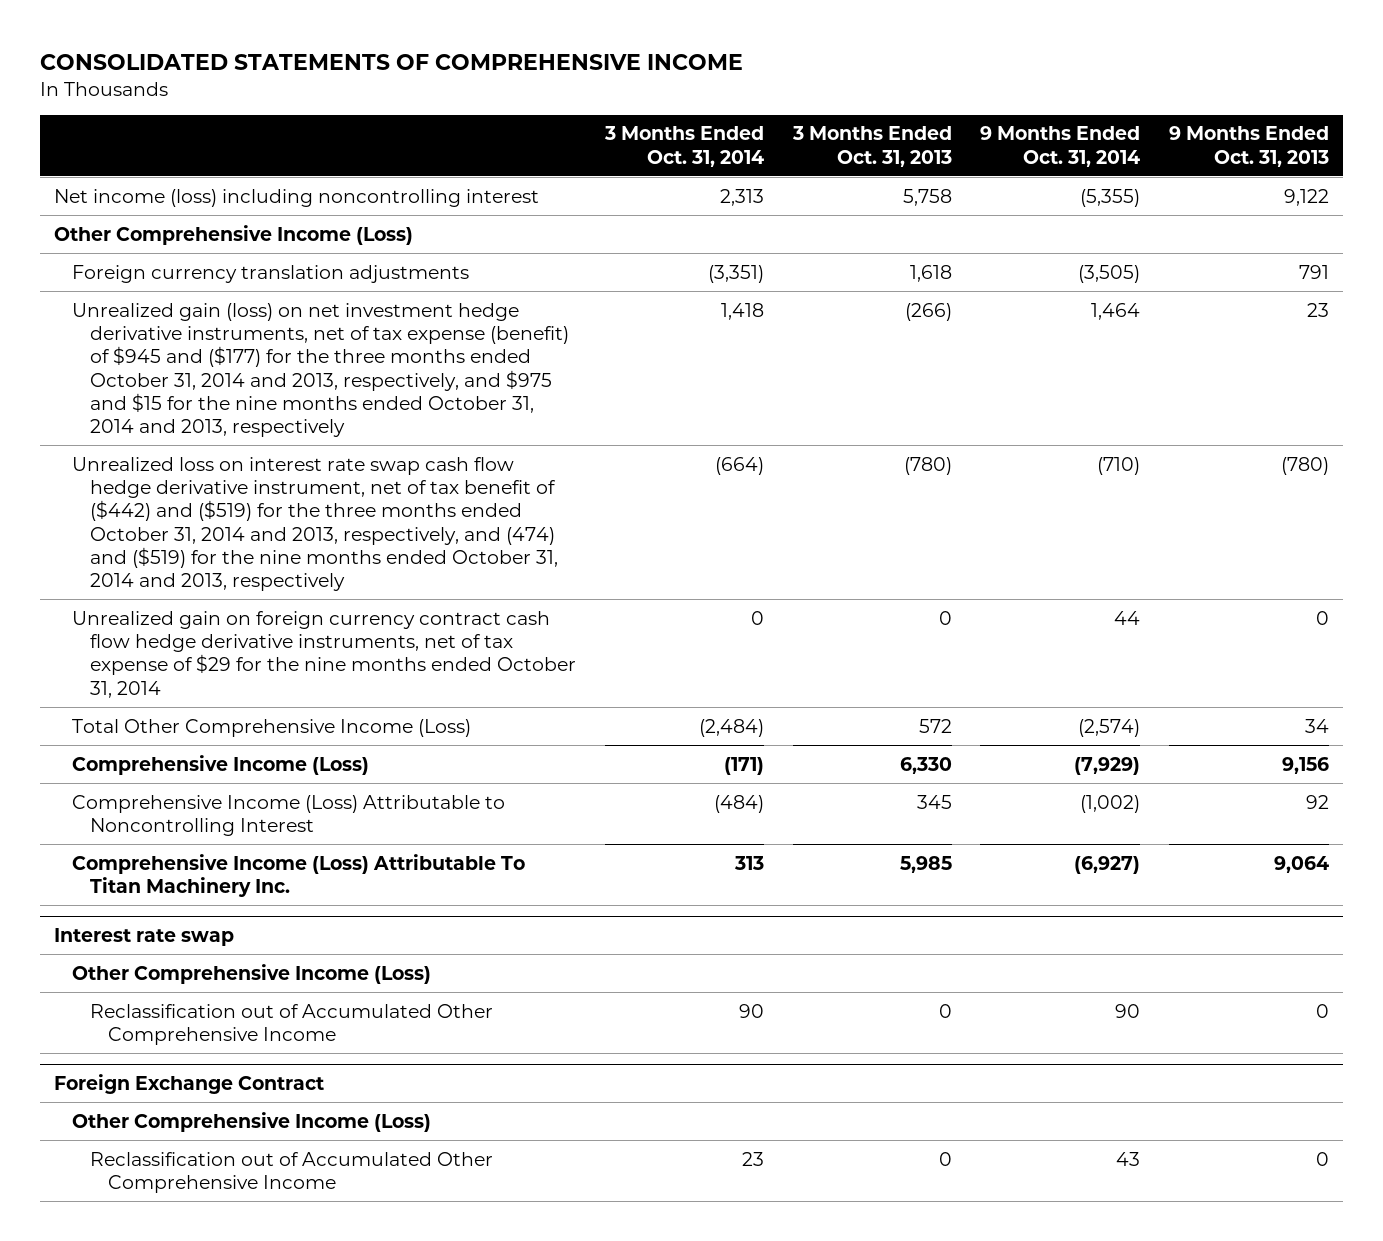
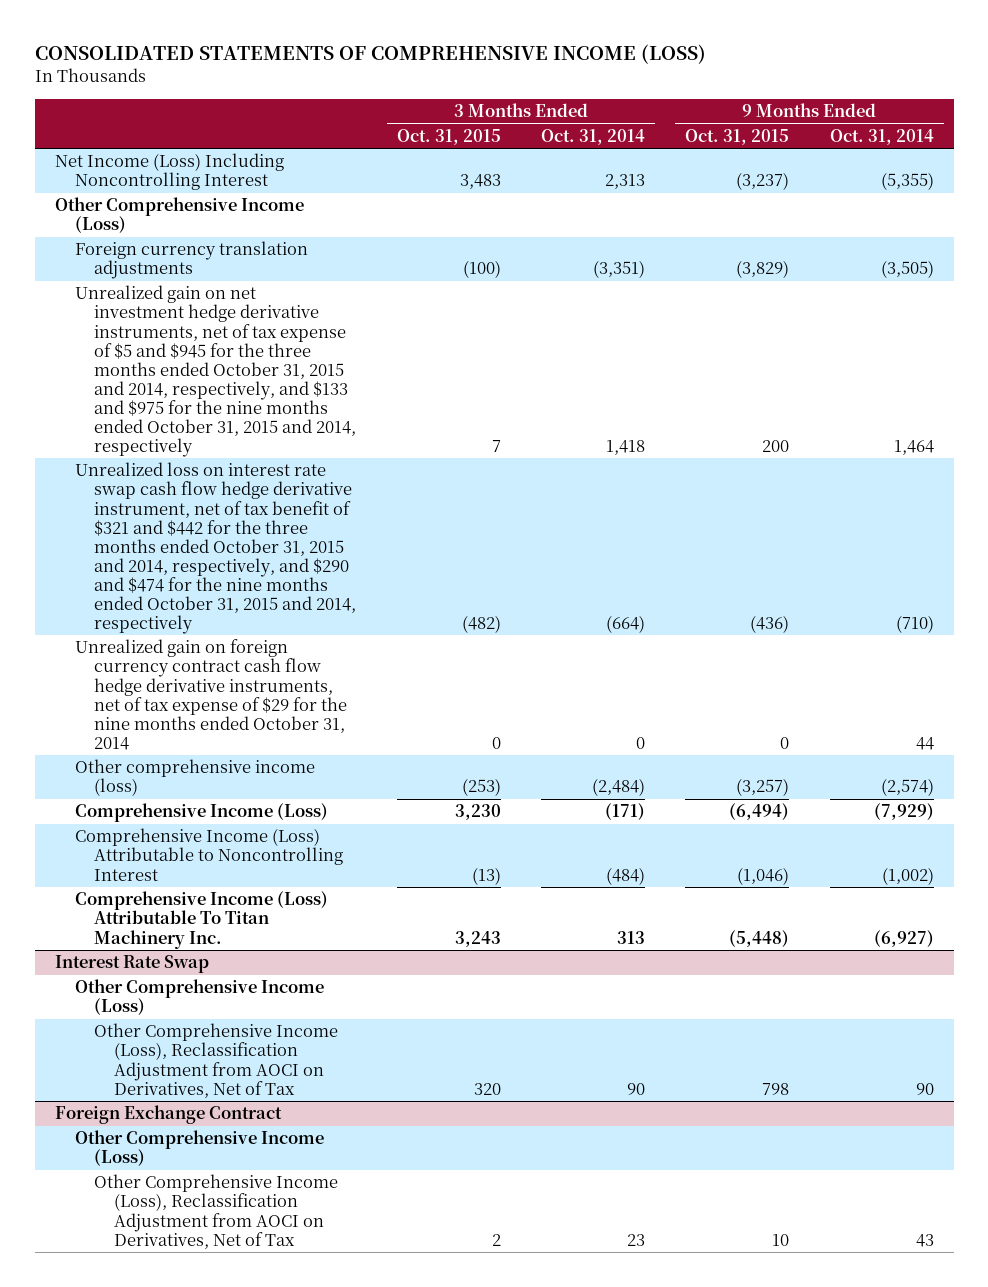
[39,53,743,70] CONSOLIDATED STATEMENTS OF COMPREHENSIVE INCOME -> [34,44,706,65] CONSOLIDATED STATEMENTS OF COMPREHENSIVE INCOME (LOSS)
[791,126,952,167] 3 Months Ended Oct. 31, 2013 -> none
[1168,126,1329,167] 9 Months Ended Oct. 31, 2013 -> none
none -> [396,128,501,145] Oct. 31, 2015
none -> [685,128,790,145] Oct. 31, 2015
[54,188,540,207] Net income (loss) including noncontrolling interest -> [54,153,284,191] Net Income (Loss) Including Noncontrolling Interest
[72,302,570,438] Unrealized gain (loss) on net investment hedge derivative instruments, net of tax expense (benefit) of $945 and ($177) for the three months ended October 31, 2014 and 2013, respectively, and $975 and $15 for the nine months ended October 31, 2014 and 2013, respectively -> [74,285,357,458] Unrealized gain on net investment hedge derivative instruments, net of tax expense of $5 and $945 for the three months ended October 31, 2015 and 2014, respectively, and $133 and $975 for the nine months ended October 31, 2015 and 2014, respectively
[72,456,559,592] Unrealized loss on interest rate swap cash flow hedge derivative instrument, net of tax benefit of ($442) and ($519) for the three months ended October 31, 2014 and 2013, respectively, and (474) and ($519) for the nine months ended October 31, 2014 and 2013, respectively -> [74,462,357,635] Unrealized loss on interest rate swap cash flow hedge derivative instrument, net of tax benefit of $321 and $442 for the three months ended October 31, 2015 and 2014, respectively, and $290 and $474 for the nine months ended October 31, 2015 and 2014, respectively
[72,718,472,737] Total Other Comprehensive Income (Loss) -> [74,759,315,797] Other comprehensive income (loss)
[54,928,235,947] Interest rate swap -> [54,955,209,974] Interest Rate Swap
[90,1003,494,1045] Reclassification out of Accumulated Other Comprehensive Income -> [94,1023,339,1098] Other Comprehensive Income (Loss), Reclassification Adjustment from AOCI on Derivatives, Net of Tax
[90,1151,494,1193] Reclassification out of Accumulated Other Comprehensive Income -> [94,1174,339,1249] Other Comprehensive Income (Loss), Reclassification Adjustment from AOCI on Derivatives, Net of Tax

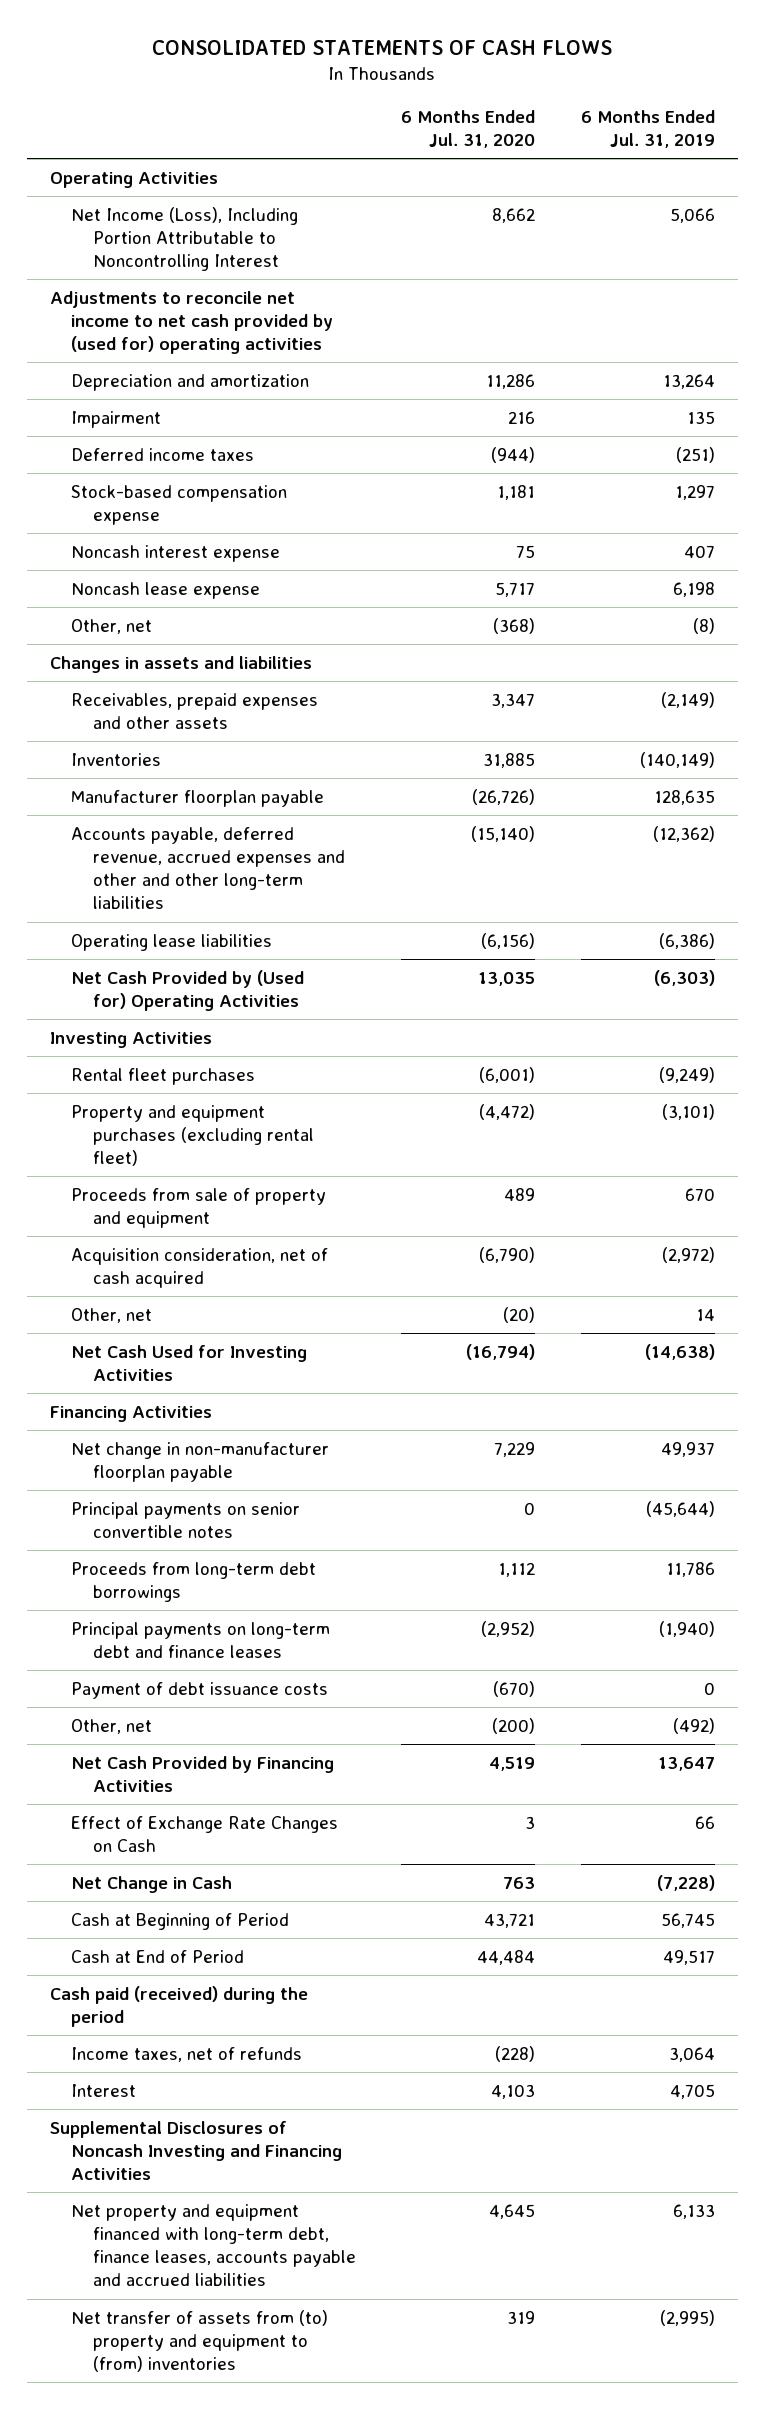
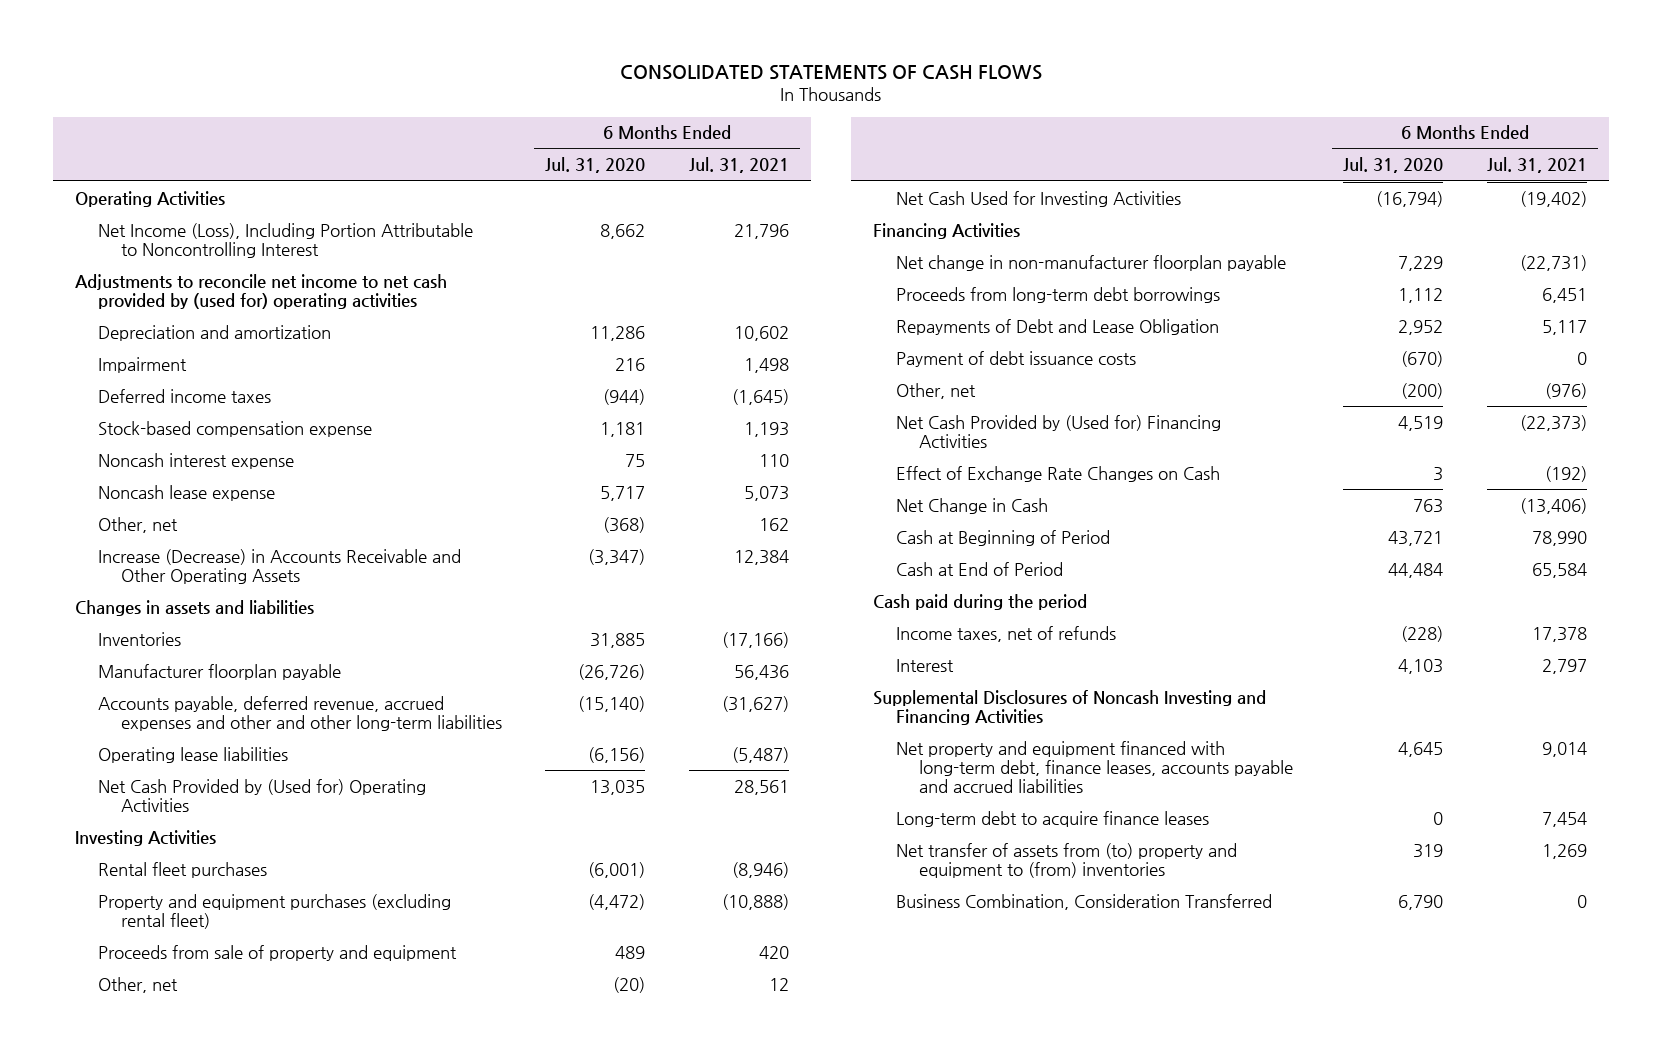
[580,109,715,148] 6 Months Ended Jul. 31, 2019 -> none
none -> [688,157,789,174] Jul. 31, 2021
none -> [97,548,461,584] Increase (Decrease) in Accounts Receivable and Other Operating Assets
[71,692,319,729] Receivables, prepaid expenses and other assets -> none
[71,1247,329,1288] Acquisition consideration, net of cash acquired -> none
[71,1501,301,1538] Principal payments on senior convertible notes -> none
[71,1621,331,1658] Principal payments on long-term debt and finance leases -> none
none -> [895,318,1219,335] Repayments of Debt and Lease Obligation
[71,1755,335,1792] Net Cash Provided by Financing Activities -> [895,414,1221,448] Net Cash Provided by (Used for) Financing Activities
[49,1985,308,2027] Cash paid (received) during the period -> [873,593,1088,610] Cash paid during the period
none -> [895,810,1209,827] Long-term debt to acquire finance leases
none -> [895,893,1272,910] Business Combination, Consideration Transferred

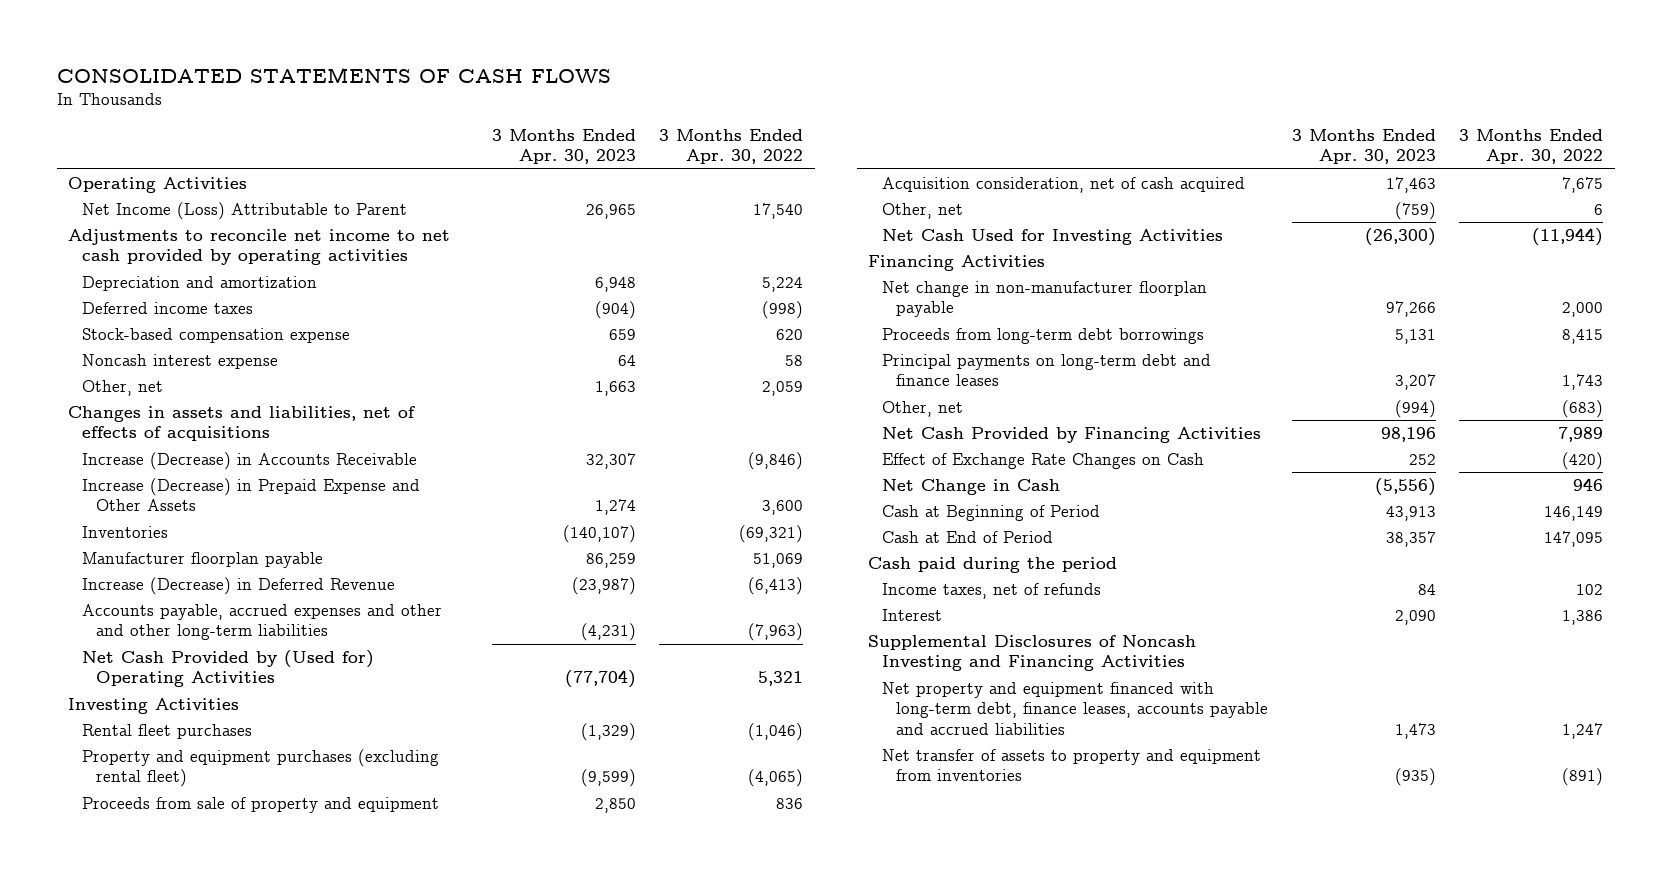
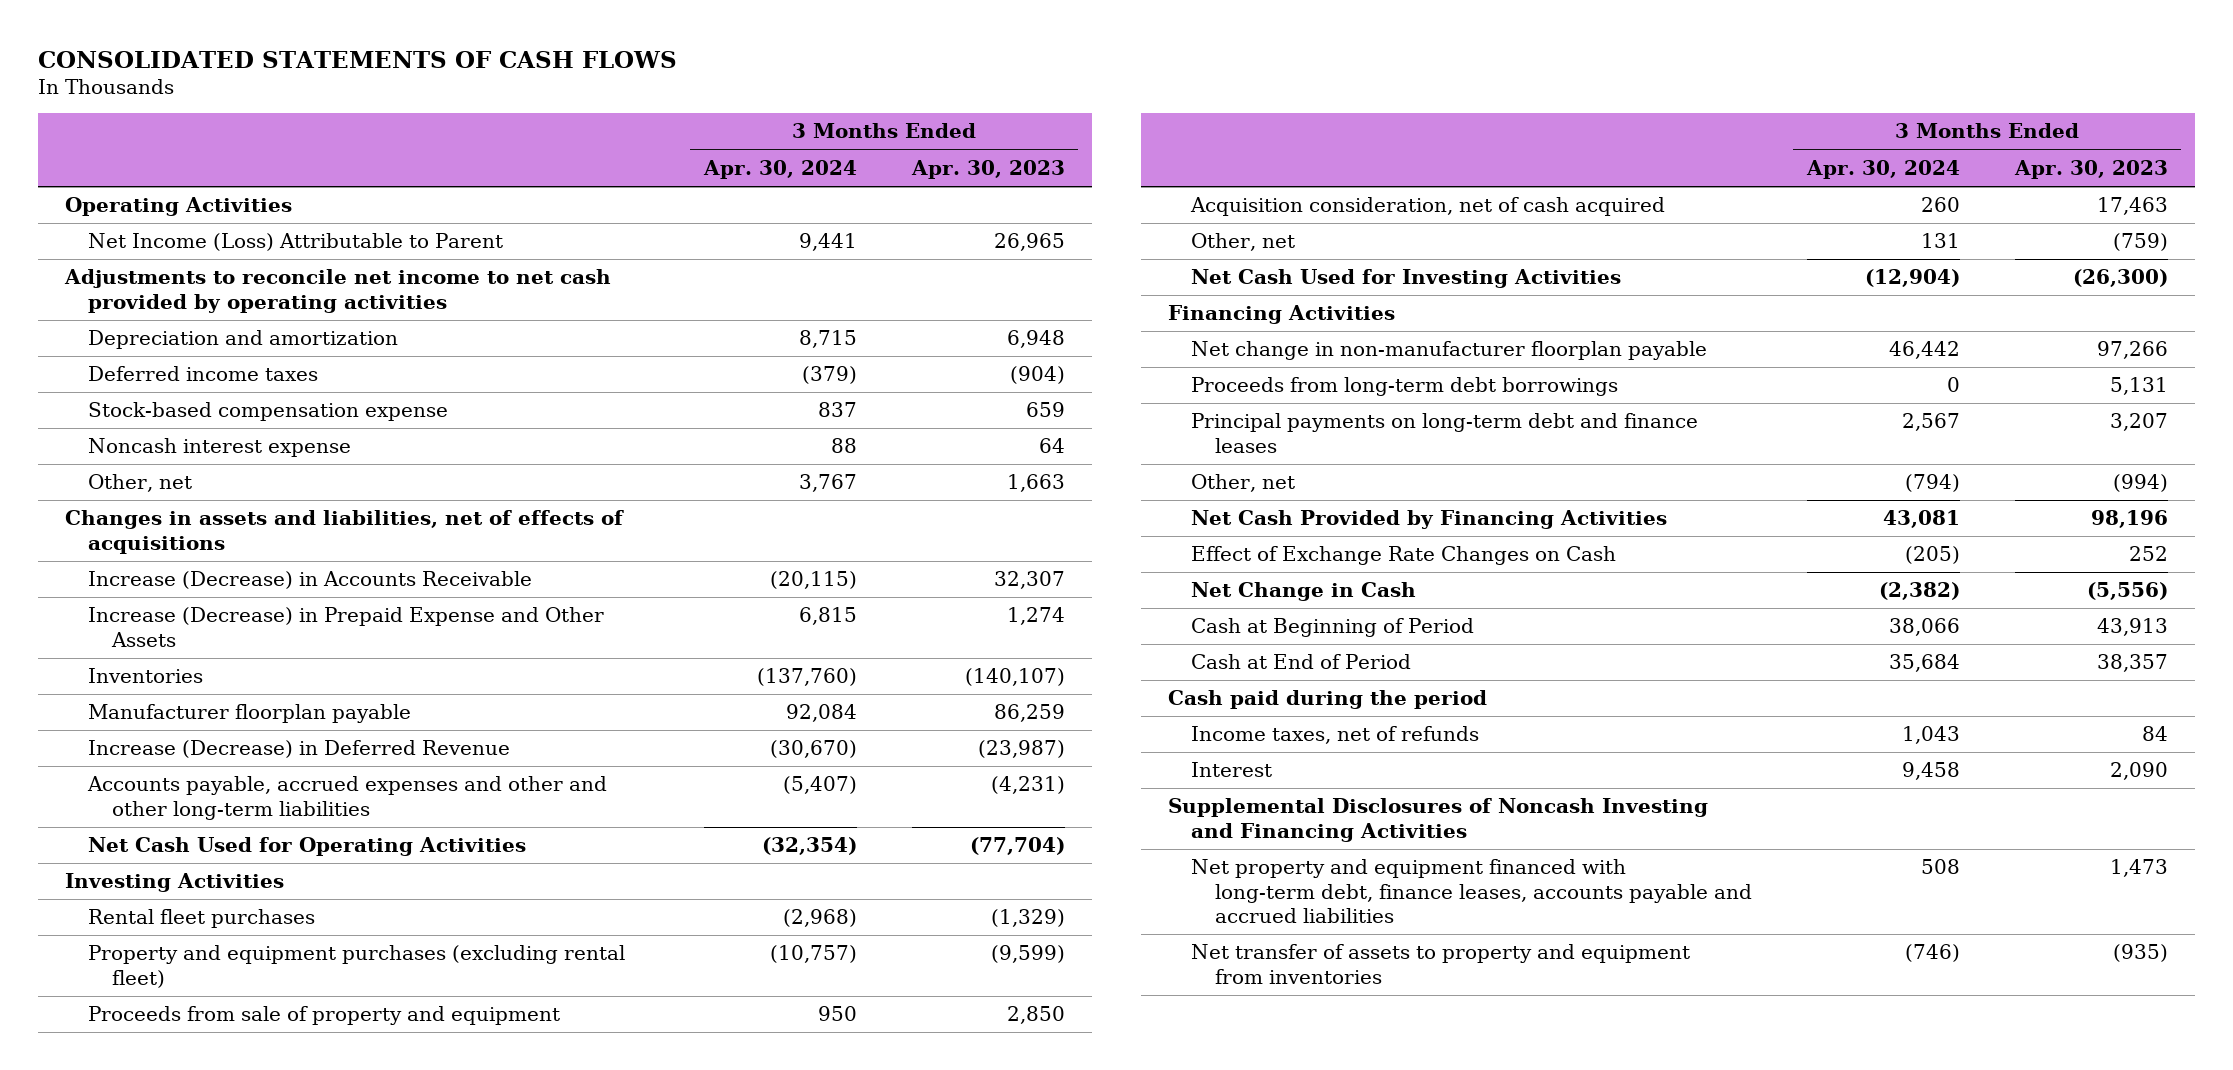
[659,128,804,165] 3 Months Ended Apr. 30, 2022 -> none
none -> [702,159,857,179] Apr. 30, 2024
[82,649,375,688] Net Cash Provided by (Used for) Operating Activities -> [88,837,527,857] Net Cash Used for Operating Activities

